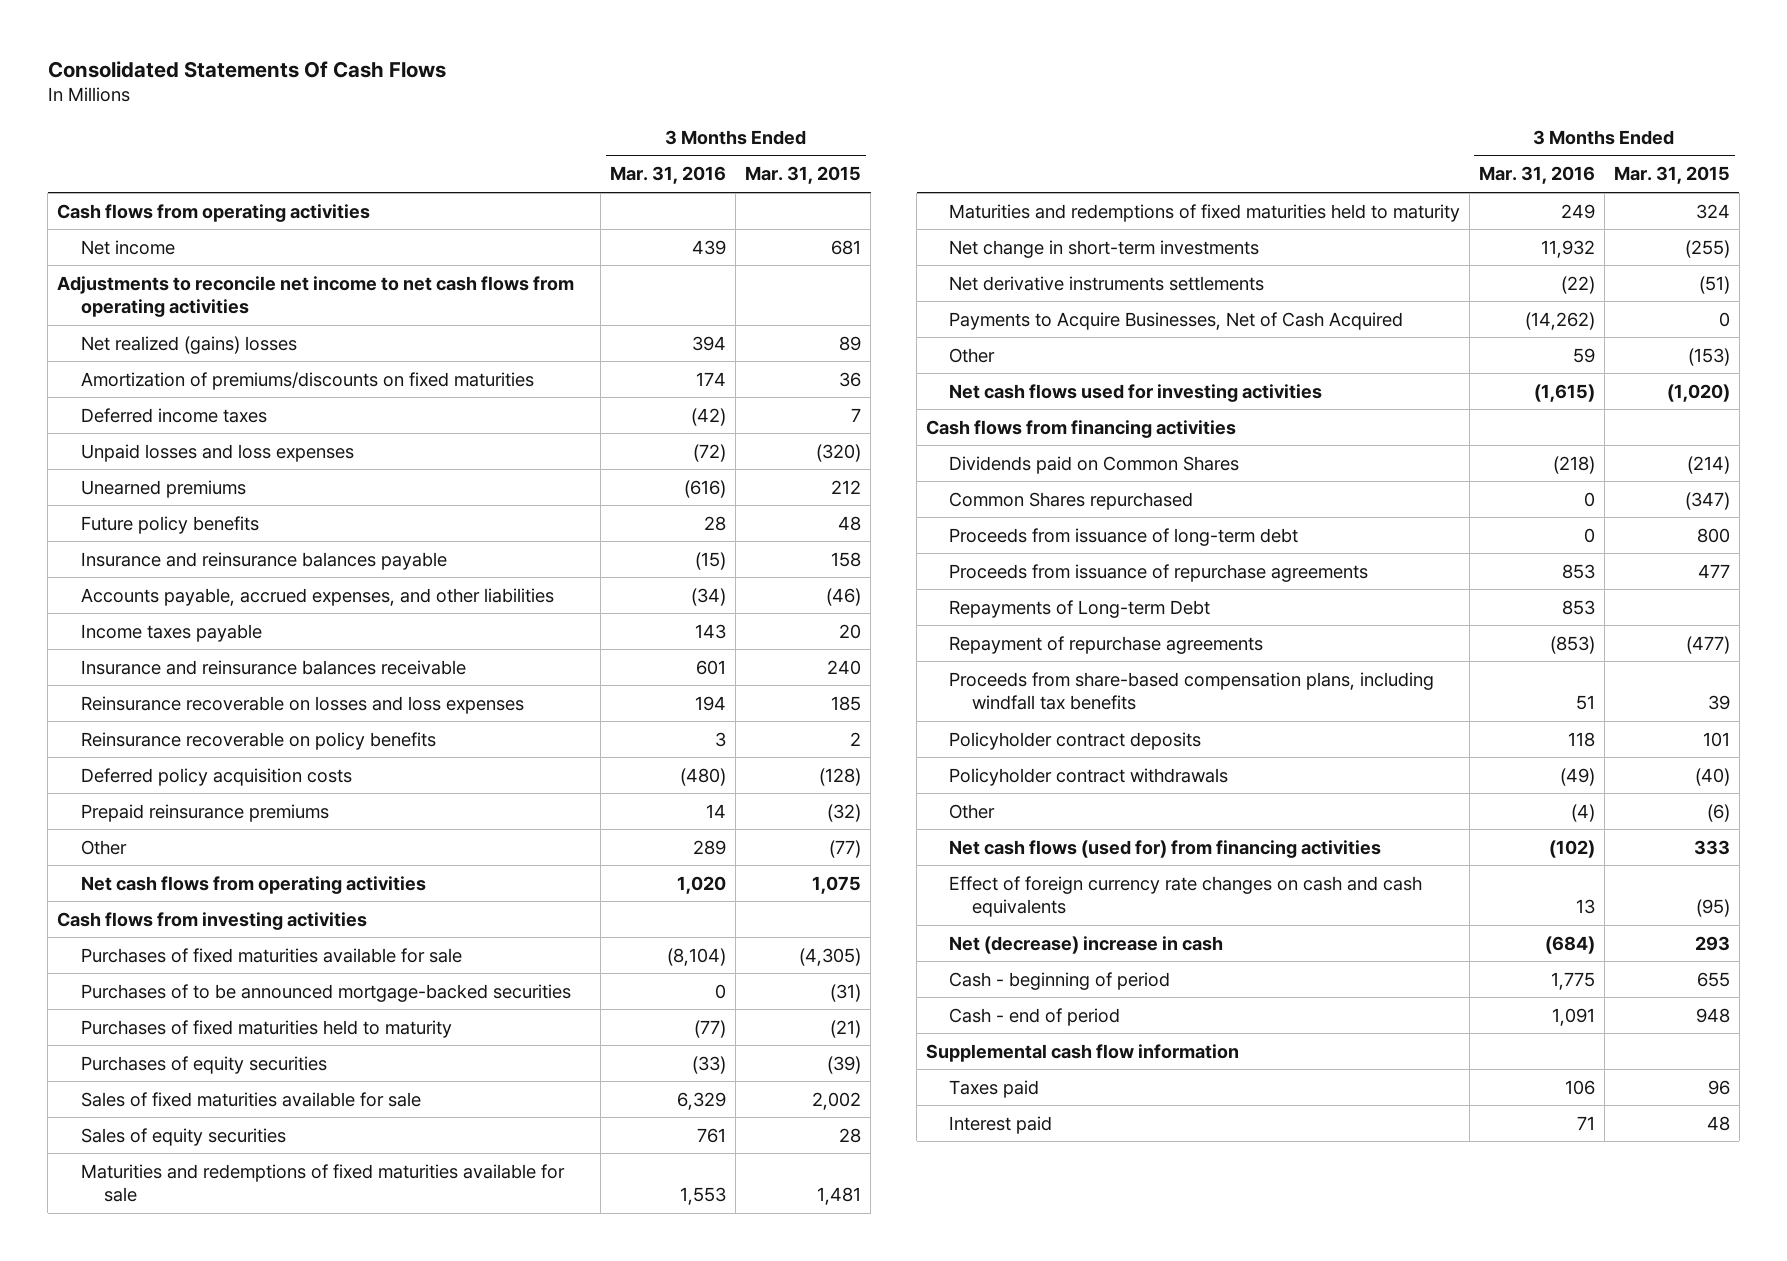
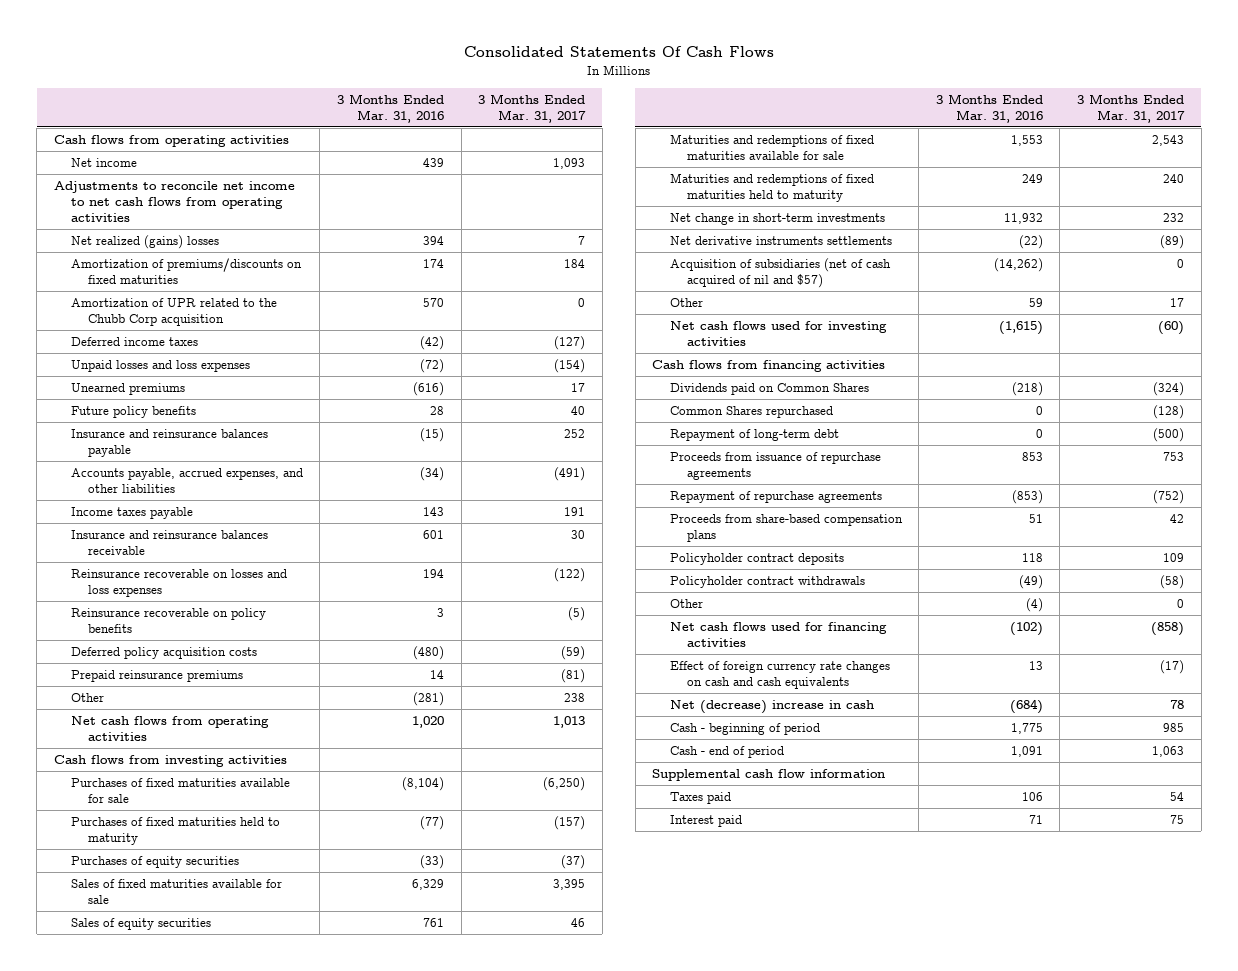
[745,166,862,185] Mar. 31, 2015 -> none
none -> [478,94,587,123] 3 Months Ended Mar. 31, 2017
none -> [70,298,277,326] Amortization of UPR related to the Chubb Corp acquisition
[693,839,727,855] 289 -> [412,692,444,707] (281)
[80,983,571,1002] Purchases of to be announced mortgage-backed securities -> none
[949,311,1404,330] Payments to Acquire Businesses, Net of Cash Acquired -> [669,258,891,288] Acquisition of subsidiaries (net of cash acquired of nil and $57)
[949,527,1299,546] Proceeds from issuance of long-term debt -> [669,429,839,442] Repayment of long-term debt
[949,599,1211,618] Repayments of Long-term Debt -> none
[949,671,1435,711] Proceeds from share-based compensation plans, including windfall tax benefits -> [669,514,903,542] Proceeds from share-based compensation plans
[949,839,1382,858] Net cash flows (used for) from financing activities -> [669,622,887,647] Net cash flows used for financing activities

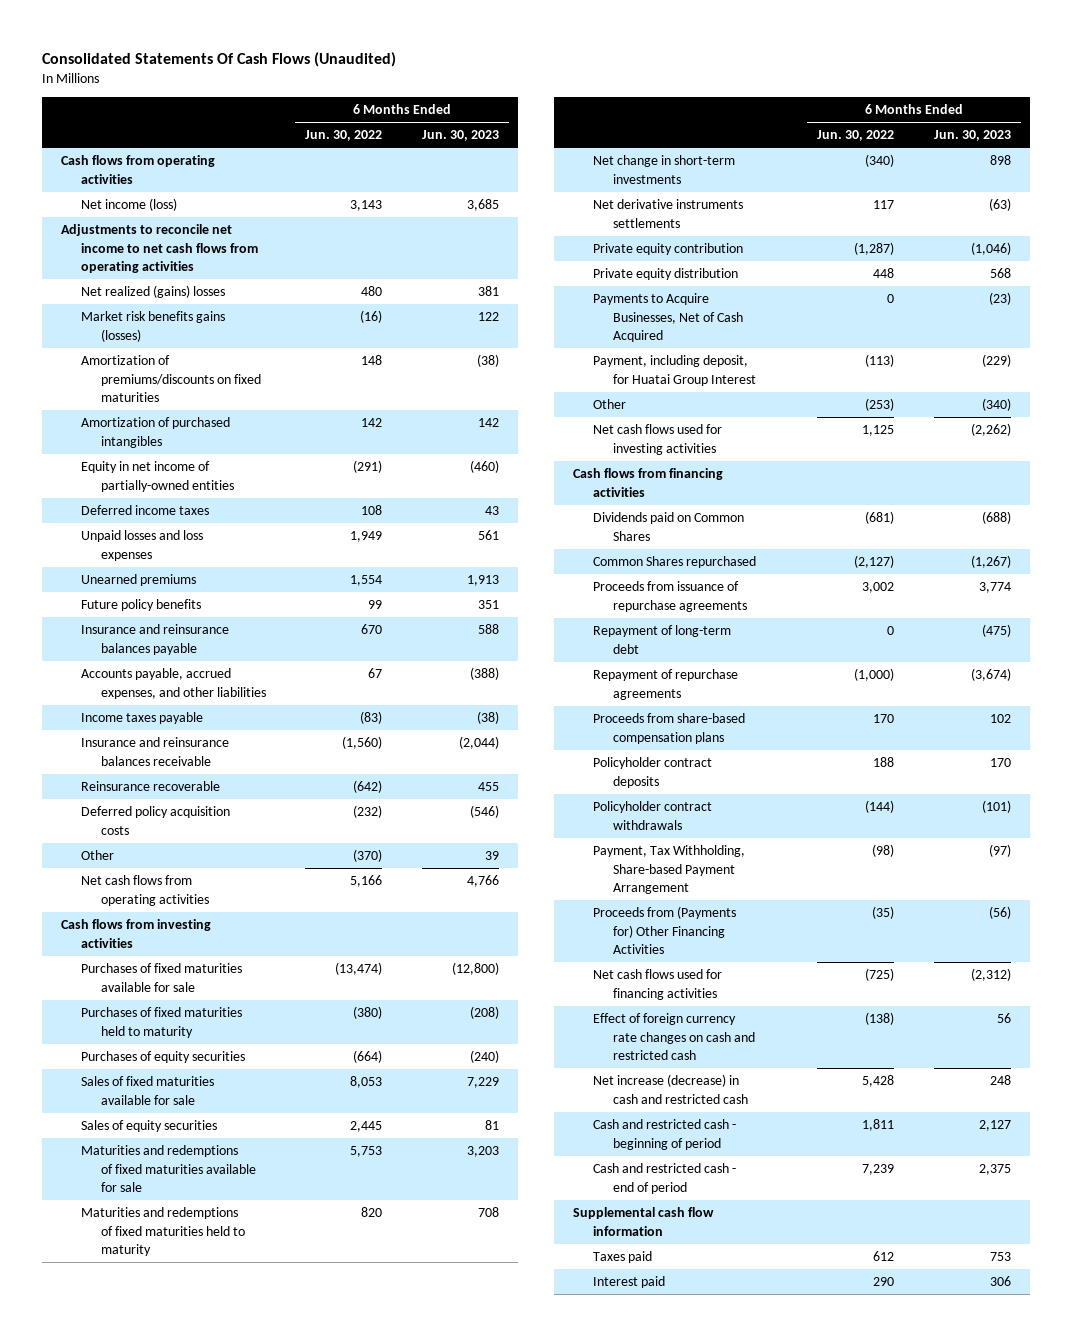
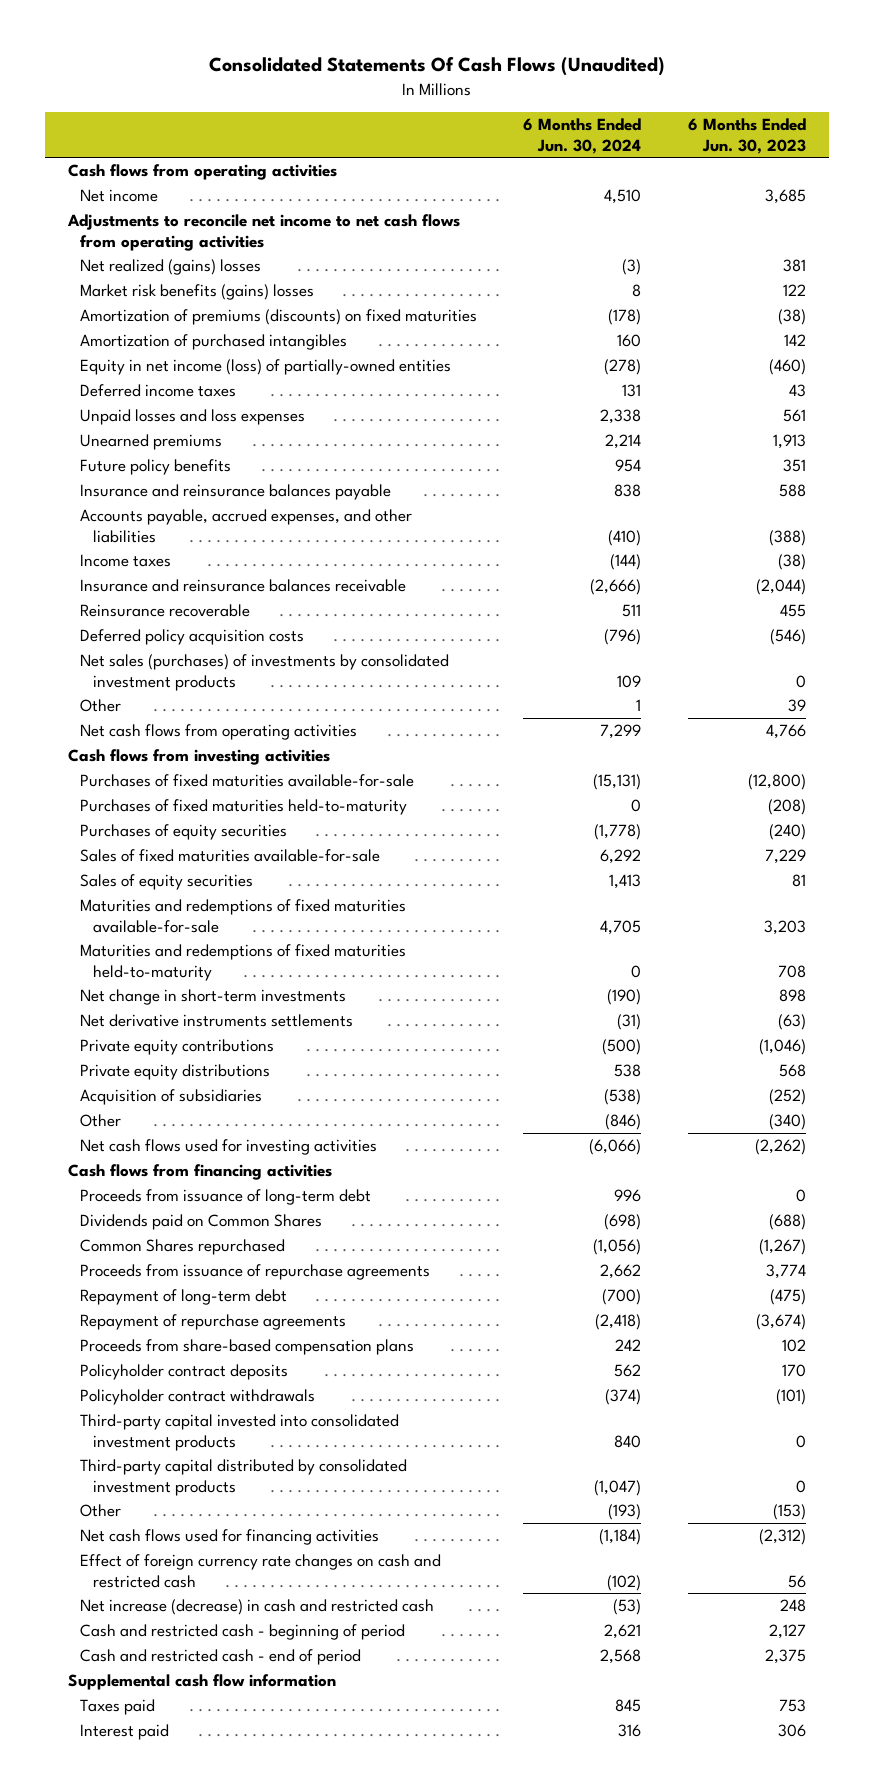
[305,130,383,142] Jun. 30, 2022 -> none
none -> [523,118,642,154] 6 Months Ended Jun. 30, 2024
[81,198,178,212] Net income (loss) -> [80,189,159,203] Net income
[81,311,226,342] Market risk benefits gains (losses) -> [80,284,315,301] Market risk benefits (gains) losses
[81,355,261,402] Amortization of premiums/discounts on fixed maturities -> [80,309,478,326] Amortization of premiums (discounts) on fixed maturities
[81,461,234,492] Equity in net income of partially-owned entities -> [80,359,452,376] Equity in net income (loss) of partially-owned entities
[81,712,204,725] Income taxes payable -> [80,554,172,568] Income taxes
none -> [80,654,450,691] Net sales (purchases) of investments by consolidated investment products
[81,963,243,992] Purchases of fixed maturities available for sale -> [80,774,415,788] Purchases of fixed maturities available-for-sale
[81,1007,243,1038] Purchases of fixed maturities held to maturity -> [80,799,408,816] Purchases of fixed maturities held-to-maturity
[81,1076,215,1105] Sales of fixed maturities available for sale -> [80,849,381,863] Sales of fixed maturities available-for-sale
[81,1145,256,1192] Maturities and redemptions of fixed maturities available for sale -> [80,899,407,933] Maturities and redemptions of fixed maturities available-for-sale
[81,1207,245,1256] Maturities and redemptions of fixed maturities held to maturity -> [80,944,407,981] Maturities and redemptions of fixed maturities held-to-maturity
[593,293,743,342] Payments to Acquire Businesses, Net of Cash Acquired -> none
[593,355,756,386] Payment, including deposit, for Huatai Group Interest -> none
[593,243,744,256] Private equity contribution -> [80,1039,275,1056] Private equity contributions
[593,268,739,281] Private equity distribution -> [80,1064,271,1081] Private equity distributions
none -> [80,1089,263,1106] Acquisition of subsidiaries
none -> [80,1189,372,1206] Proceeds from issuance of long-term debt
[593,845,746,894] Payment, Tax Withholding, Share-based Payment Arrangement -> none
[593,906,737,954] Proceeds from (Payments for) Other Financing Activities -> none
none -> [80,1414,400,1451] Third-party capital invested into consolidated investment products
none -> [80,1459,408,1496] Third-party capital distributed by consolidated investment products
none -> [80,1504,122,1518] Other

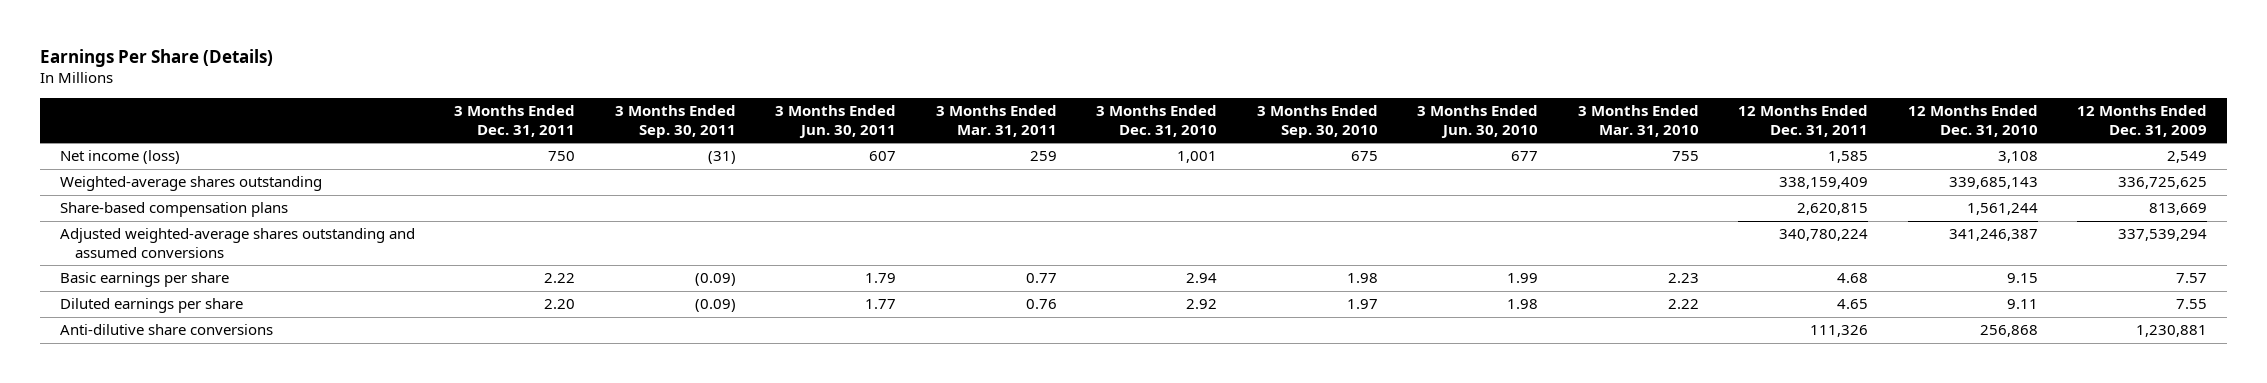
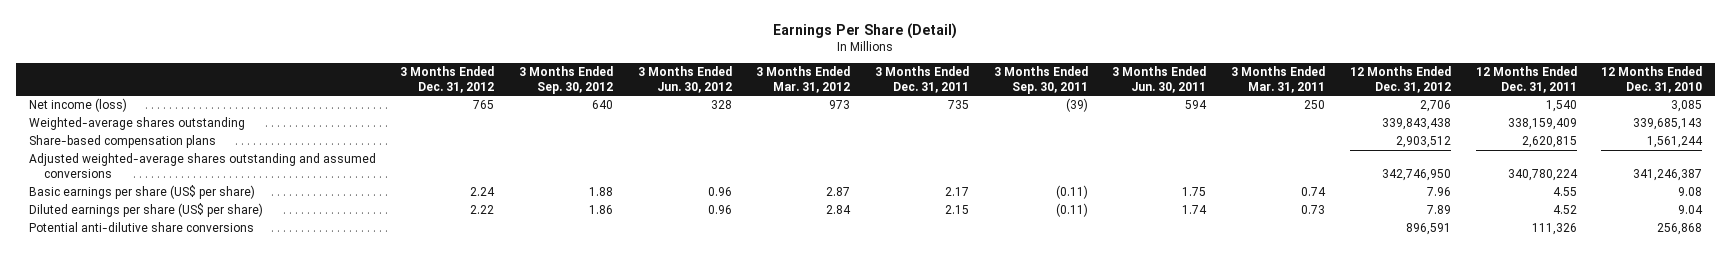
[39,48,273,67] Earnings Per Share (Details) -> [773,22,958,39] Earnings Per Share (Detail)
[1096,105,1218,137] 3 Months Ended Dec. 31, 2010 -> none
[1256,105,1378,138] 3 Months Ended Sep. 30, 2010 -> none
[1417,105,1539,138] 3 Months Ended Jun. 30, 2010 -> none
[1577,105,1699,137] 3 Months Ended Mar. 31, 2010 -> none
[2077,105,2208,137] 12 Months Ended Dec. 31, 2009 -> none
none -> [400,66,495,93] 3 Months Ended Dec. 31, 2012
none -> [518,66,613,94] 3 Months Ended Sep. 30, 2012
none -> [637,66,732,93] 3 Months Ended Jun. 30, 2012
none -> [756,66,851,93] 3 Months Ended Mar. 31, 2012
none -> [1349,66,1451,93] 12 Months Ended Dec. 31, 2012
[548,151,576,162] 750 -> [948,100,970,110] 735
[707,151,736,165] (31) -> [1065,98,1088,113] (39)
[869,151,897,162] 607 -> [1185,100,1208,110] 594
[1029,151,1057,162] 259 -> [1304,100,1326,110] 250
[1828,151,1869,164] 1,585 -> [1545,100,1577,113] 1,540
[1997,151,2038,164] 3,108 -> [1671,100,1703,113] 3,085
[59,272,229,288] Basic earnings per share -> [28,185,255,200] Basic earnings per share (US$ per share)
[544,273,576,284] 2.22 -> [945,187,970,197] 2.17
[694,273,736,287] (0.09) -> [1055,185,1088,200] (0.11)
[865,273,897,284] 1.79 -> [1182,187,1207,197] 1.75
[1025,273,1057,284] 0.77 -> [1301,187,1327,197] 0.74
[1837,273,1869,284] 4.68 -> [1552,187,1577,197] 4.55
[2006,273,2038,284] 9.15 -> [1678,187,1703,197] 9.08
[59,298,243,314] Diluted earnings per share -> [28,203,263,218] Diluted earnings per share (US$ per share)
[544,299,576,310] 2.20 -> [945,205,970,215] 2.15
[694,299,736,313] (0.09) -> [1055,203,1088,218] (0.11)
[865,299,897,310] 1.77 -> [1182,205,1208,215] 1.74
[1025,299,1057,310] 0.76 -> [1301,205,1326,215] 0.73
[1837,299,1869,310] 4.65 -> [1552,205,1577,215] 4.52
[2006,299,2038,310] 9.11 -> [1678,205,1704,215] 9.04
[59,324,273,336] Anti-dilutive share conversions -> [28,222,254,233] Potential anti-dilutive share conversions

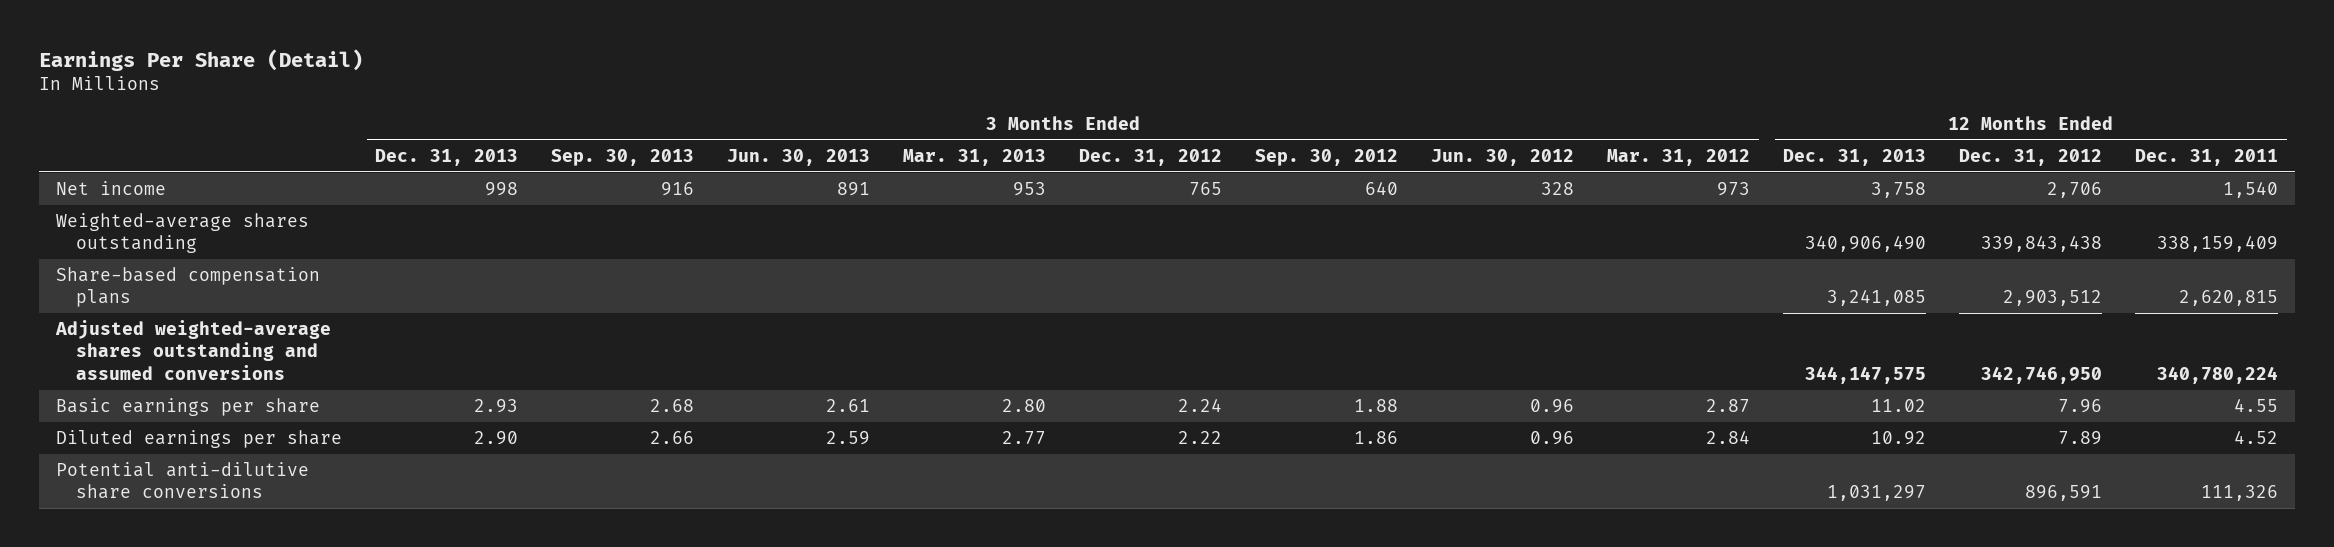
[875,66,970,93] 3 Months Ended Dec. 31, 2011 -> none
[993,66,1088,94] 3 Months Ended Sep. 30, 2011 -> none
[1112,66,1207,93] 3 Months Ended Jun. 30, 2011 -> none
[1231,66,1326,93] 3 Months Ended Mar. 31, 2011 -> none
[1601,66,1703,93] 12 Months Ended Dec. 31, 2010 -> none
none -> [375,148,519,166] Dec. 31, 2013
none -> [551,148,695,166] Sep. 30, 2013
none -> [727,148,871,166] Jun. 30, 2013
none -> [903,148,1047,166] Mar. 31, 2013
none -> [1783,148,1927,166] Dec. 31, 2013
[28,98,127,113] Net income (loss) -> [56,181,167,196] Net income
[28,185,255,200] Basic earnings per share (US$ per share) -> [56,398,321,417] Basic earnings per share
[28,203,263,218] Diluted earnings per share (US$ per share) -> [56,430,343,449] Diluted earnings per share

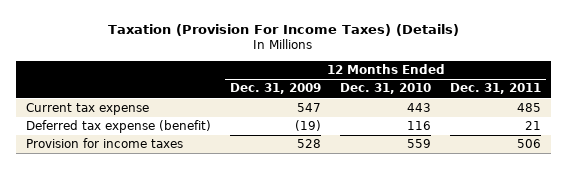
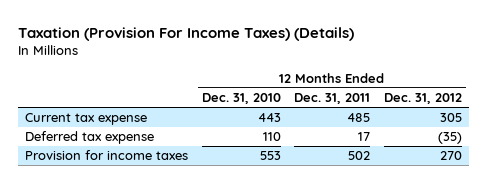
[229,83,321,95] Dec. 31, 2009 -> none
none -> [384,93,463,105] Dec. 31, 2012
[25,120,211,134] Deferred tax expense (benefit) -> [24,131,154,145] Deferred tax expense
[407,121,432,131] 116 -> [262,132,281,142] 110
[525,121,542,131] 21 -> [358,132,371,142] 17
[407,139,432,149] 559 -> [259,151,281,161] 553
[517,139,542,149] 506 -> [348,151,371,161] 502

